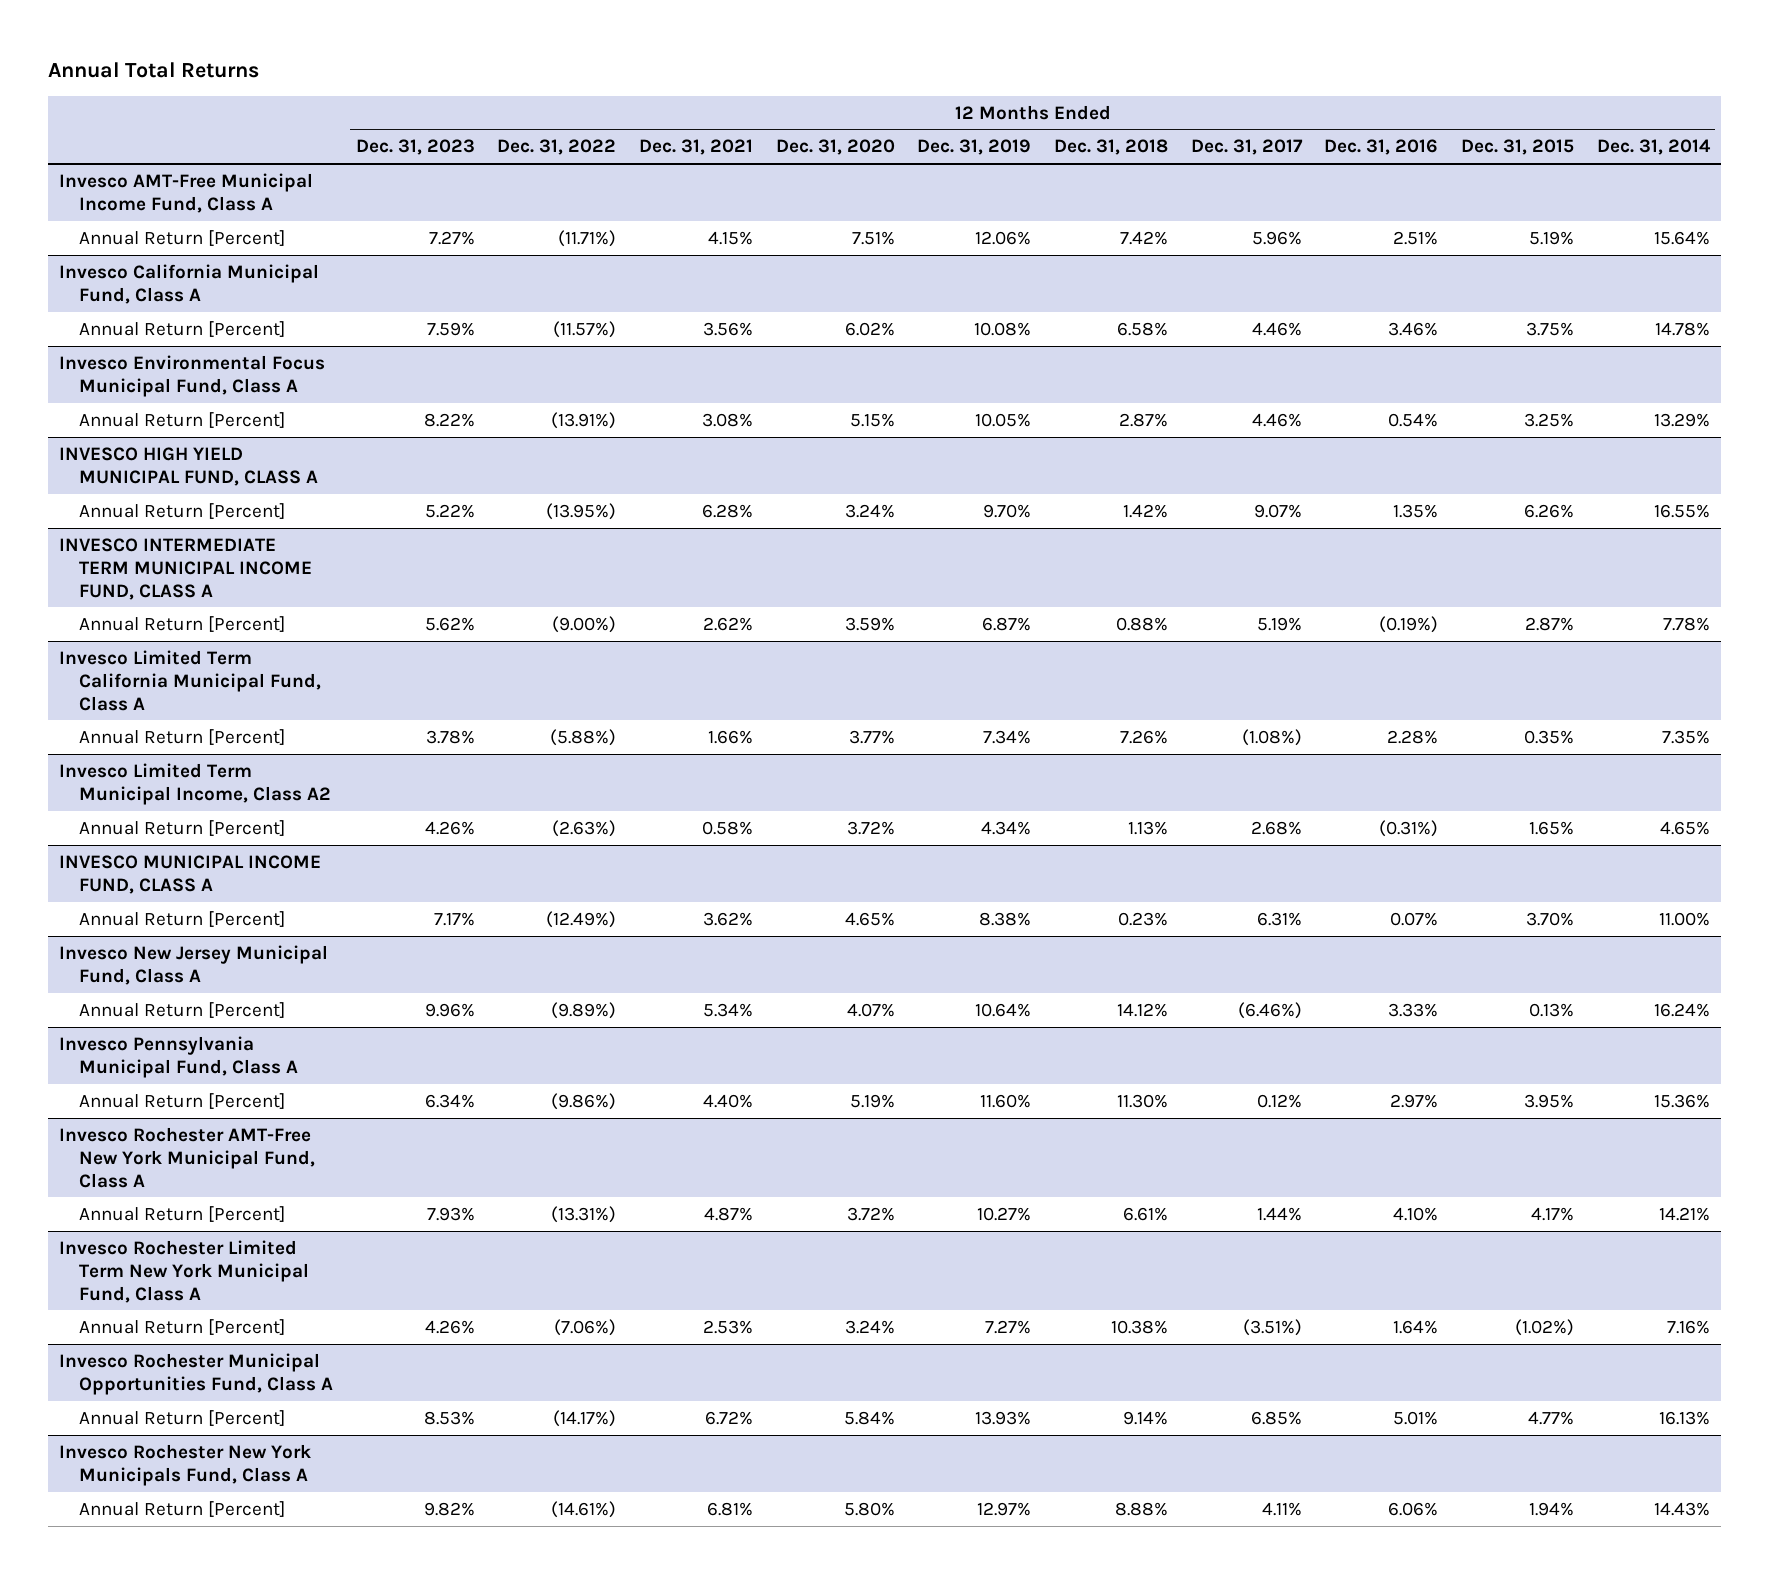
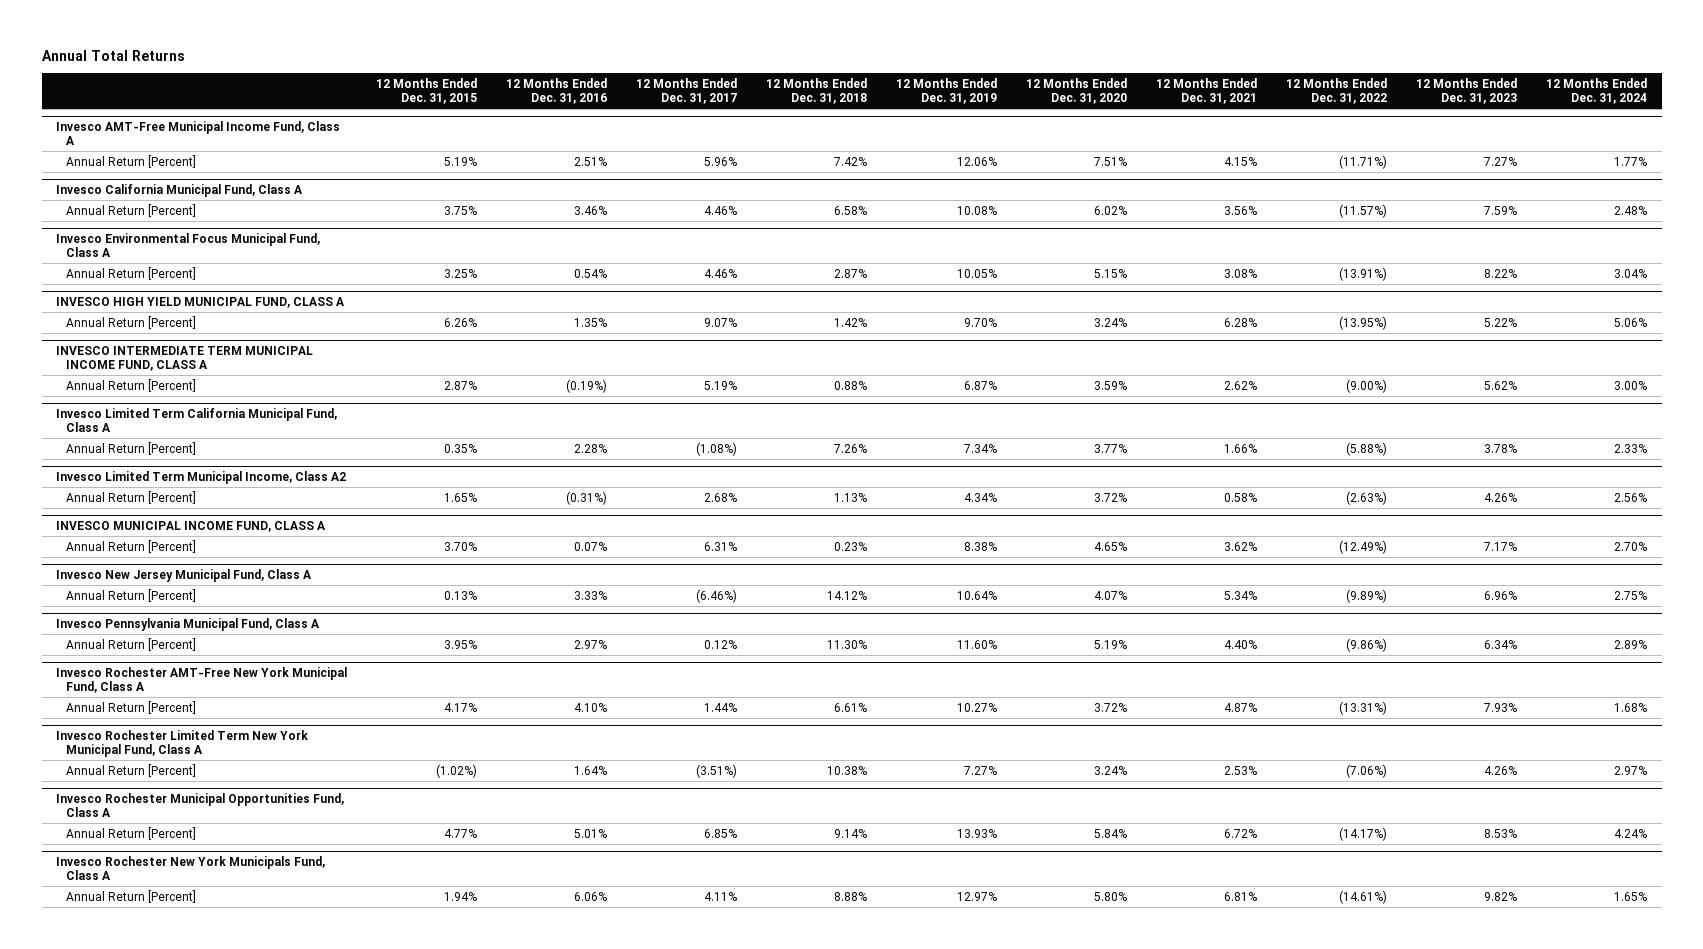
[1596,139,1711,156] Dec. 31, 2014 -> none
none -> [1546,77,1648,104] 12 Months Ended Dec. 31, 2024
[424,1002,475,1017] 9.96% -> [1484,590,1518,600] 6.96%

